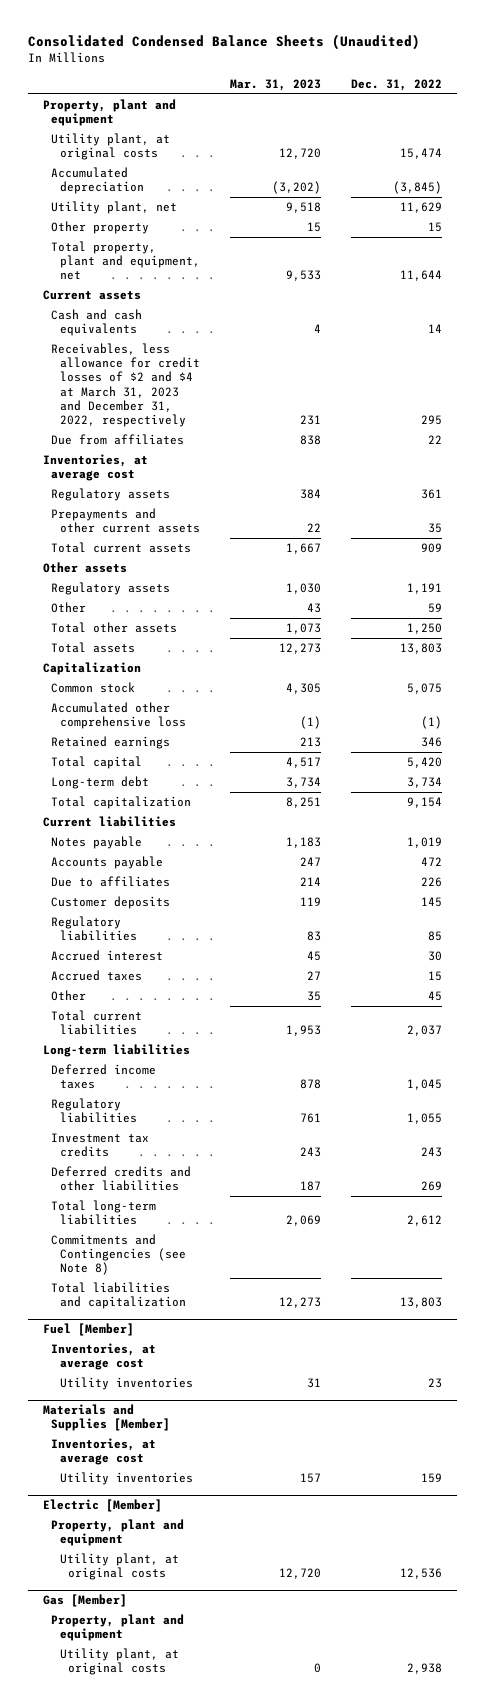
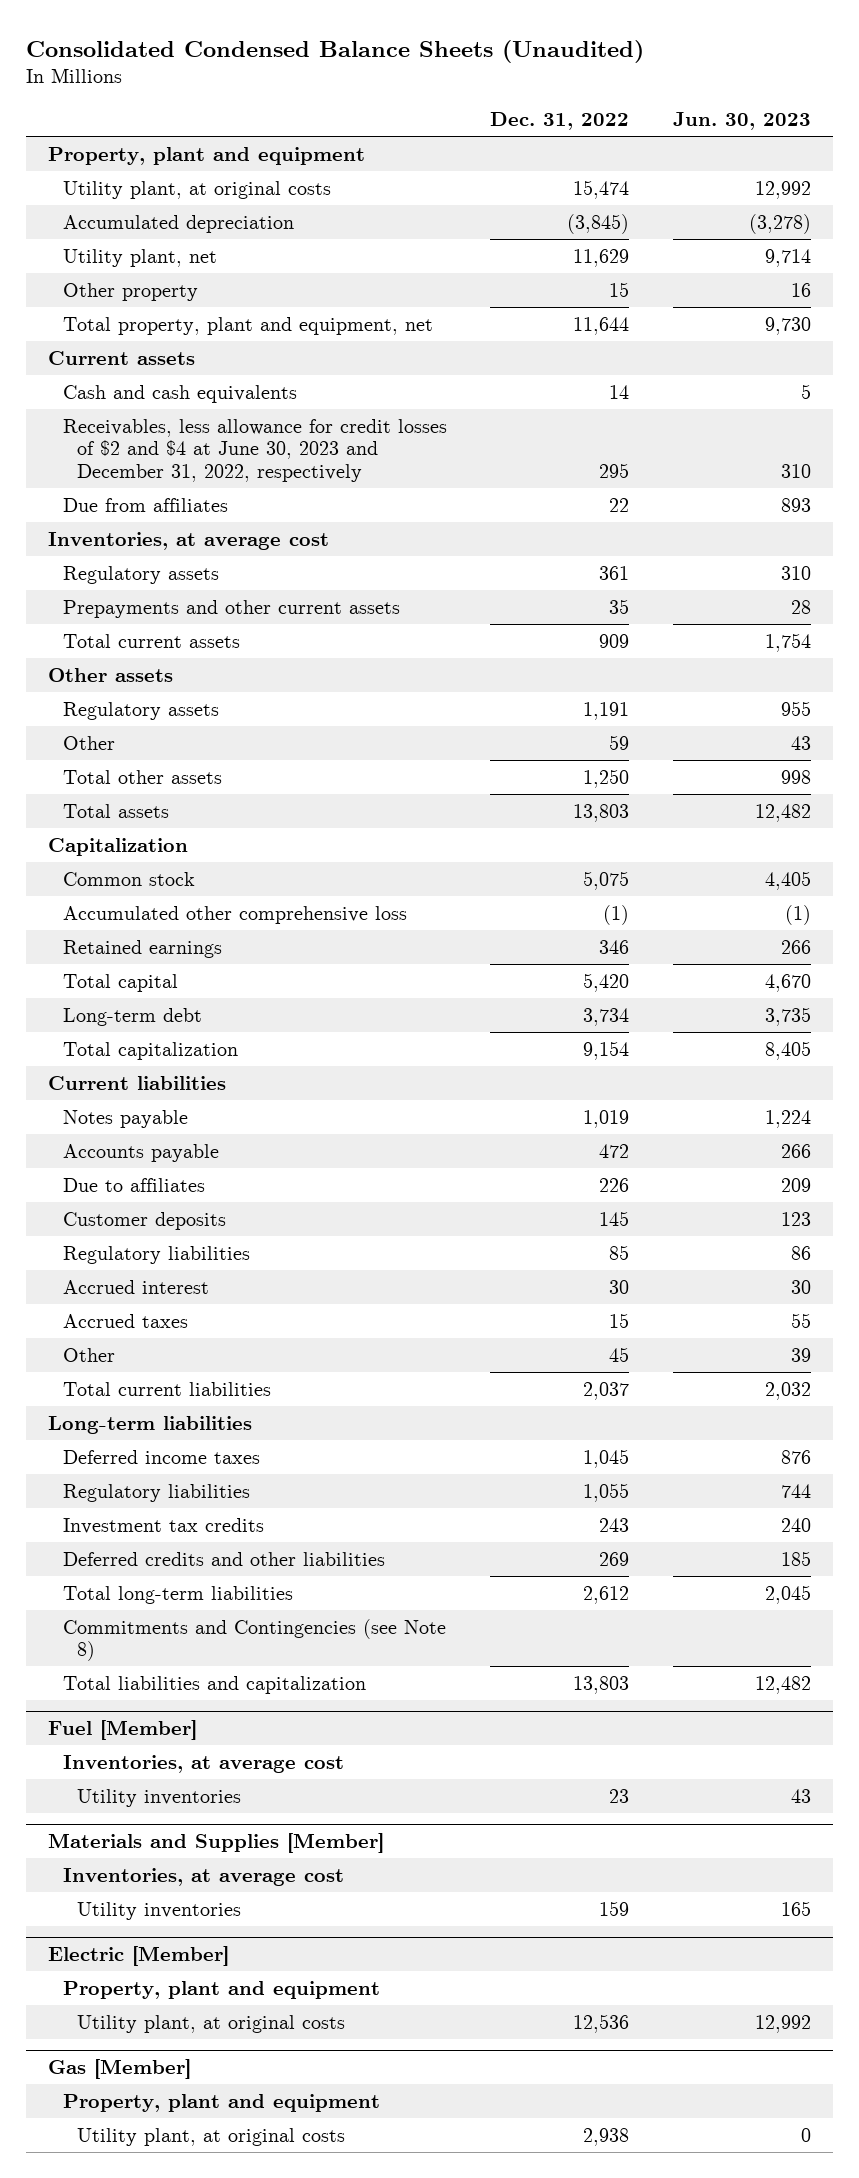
[229,79,321,92] Mar. 31, 2023 -> none
none -> [673,112,812,131] Jun. 30, 2023
[51,343,200,428] Receivables, less allowance for credit losses of $2 and $4 at March 31, 2023 and December 31, 2022, respectively -> [62,418,447,482] Receivables, less allowance for credit losses of $2 and $4 at June 30, 2023 and December 31, 2022, respectively

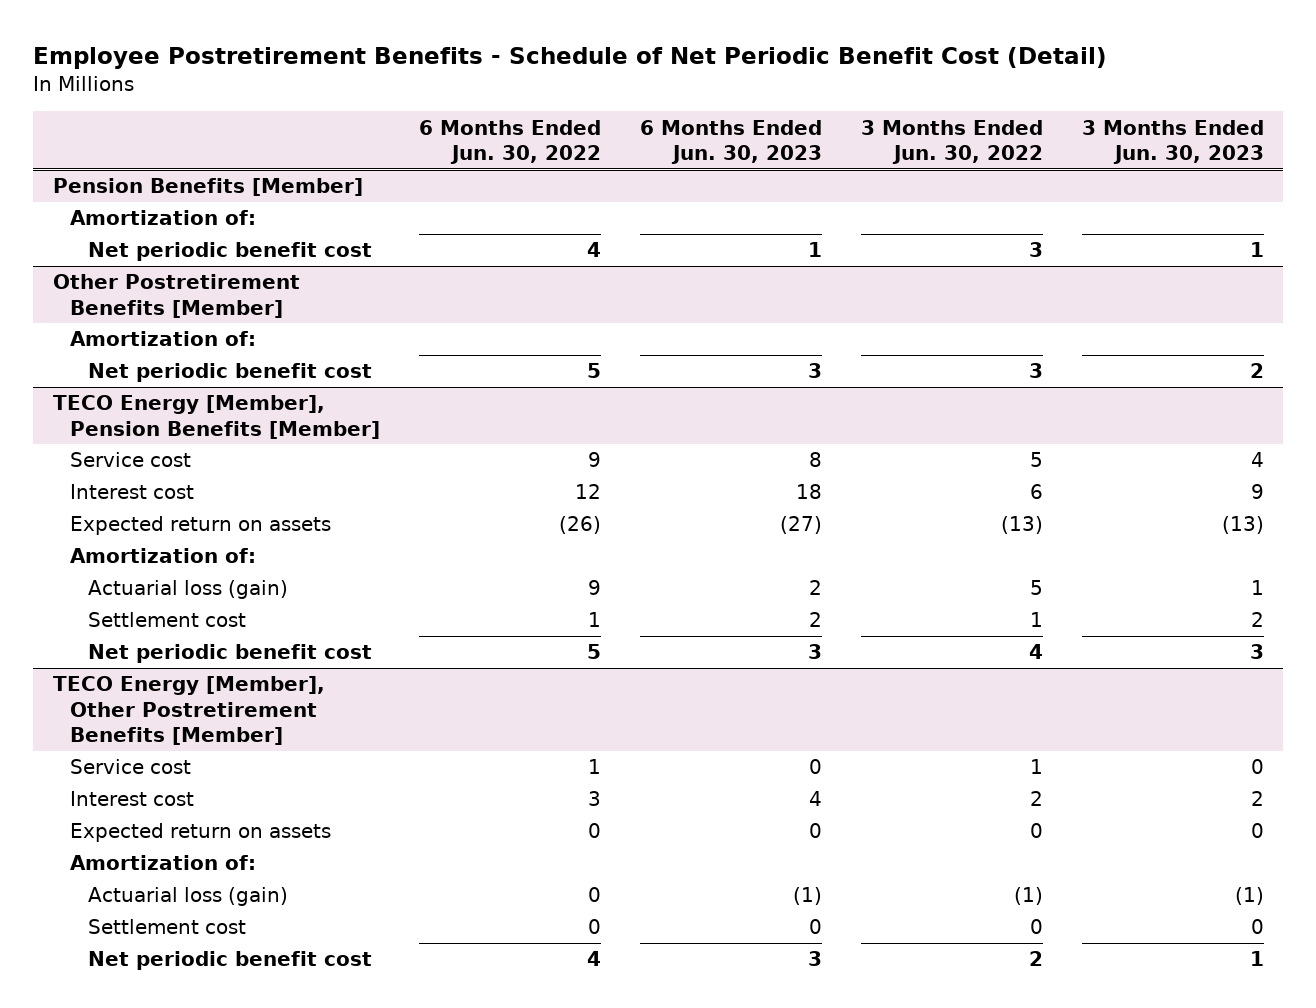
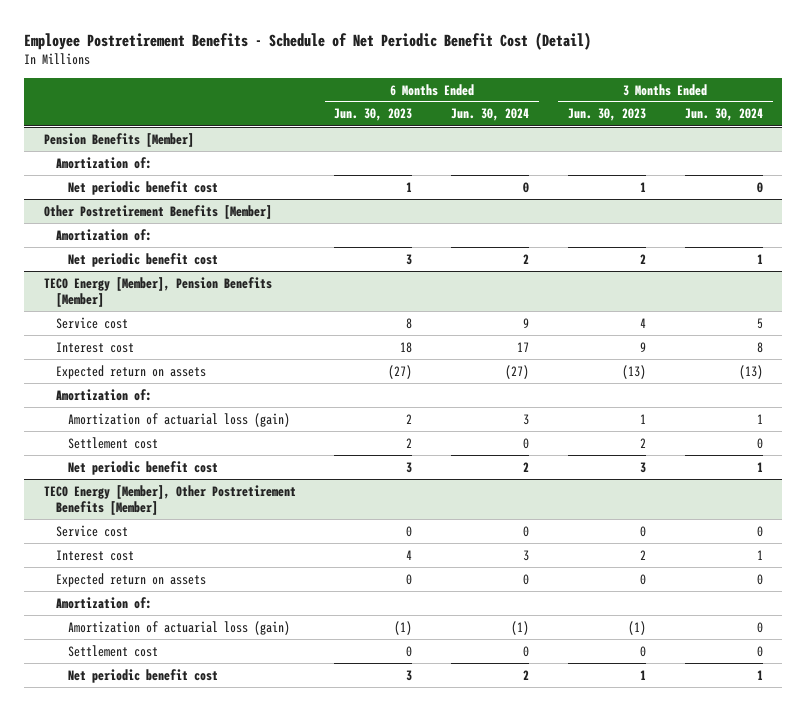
[418,119,601,165] 6 Months Ended Jun. 30, 2022 -> none
[860,119,1043,165] 3 Months Ended Jun. 30, 2022 -> none
none -> [451,108,530,122] Jun. 30, 2024
none -> [684,108,763,122] Jun. 30, 2024
[87,580,288,600] Actuarial loss (gain) -> [68,412,291,427] Amortization of actuarial loss (gain)
[87,887,288,907] Actuarial loss (gain) -> [68,620,291,635] Amortization of actuarial loss (gain)

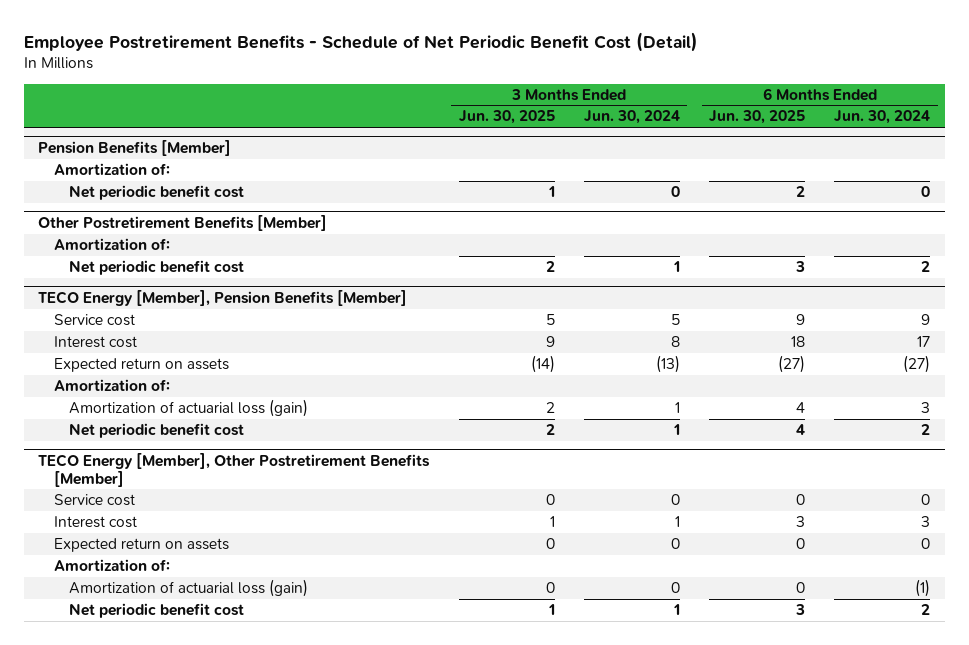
[334,108,413,122] Jun. 30, 2023 -> none
[568,108,647,122] Jun. 30, 2023 -> none
none -> [458,110,555,125] Jun. 30, 2025
none -> [709,110,806,125] Jun. 30, 2025
[68,436,159,449] Settlement cost -> none
[68,644,159,657] Settlement cost -> none

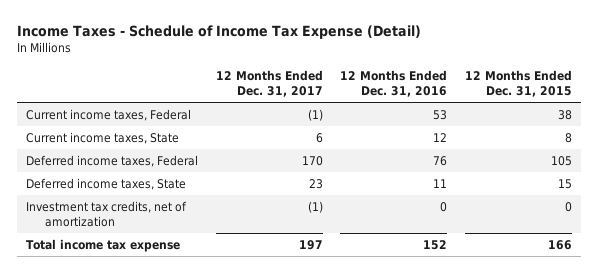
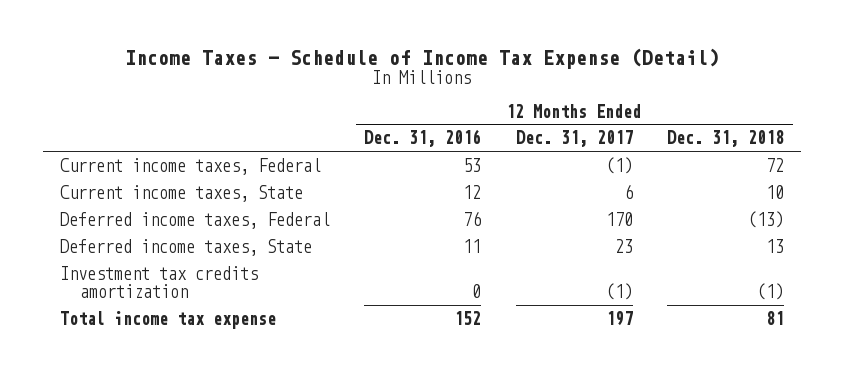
[464,69,572,97] 12 Months Ended Dec. 31, 2015 -> none
none -> [667,130,785,148] Dec. 31, 2018
[26,201,188,227] Investment tax credits, net of amortization -> [59,265,258,298] Investment tax credits amortization

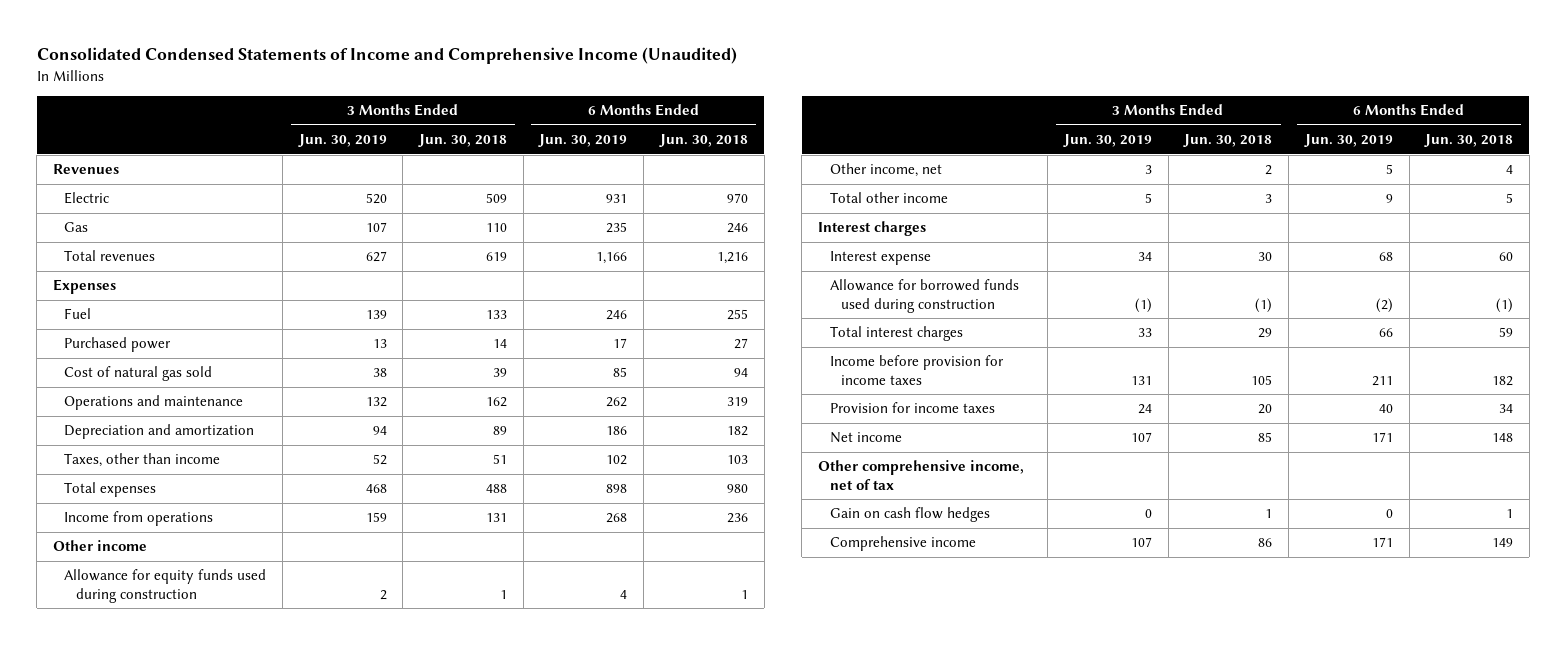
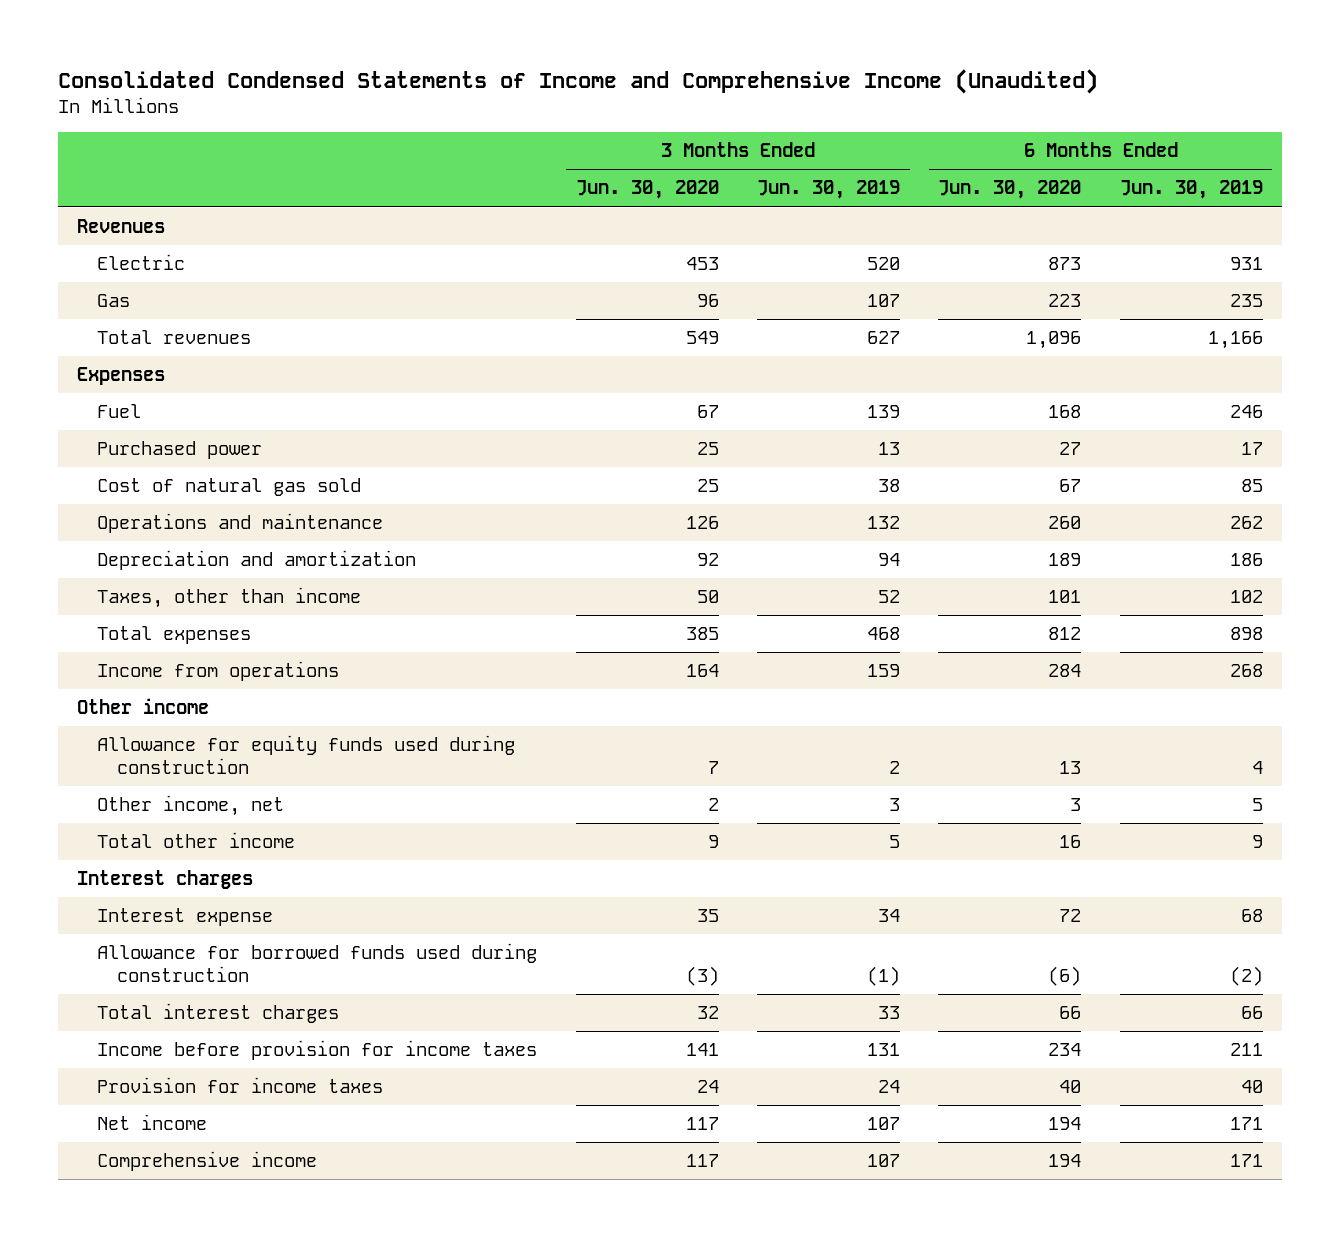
[418,134,508,148] Jun. 30, 2018 -> none
[658,134,748,148] Jun. 30, 2018 -> none
none -> [575,180,719,200] Jun. 30, 2020
none -> [938,180,1082,200] Jun. 30, 2020
[818,460,1025,490] Other comprehensive income, net of tax -> none
[829,507,990,523] Gain on cash flow hedges -> none

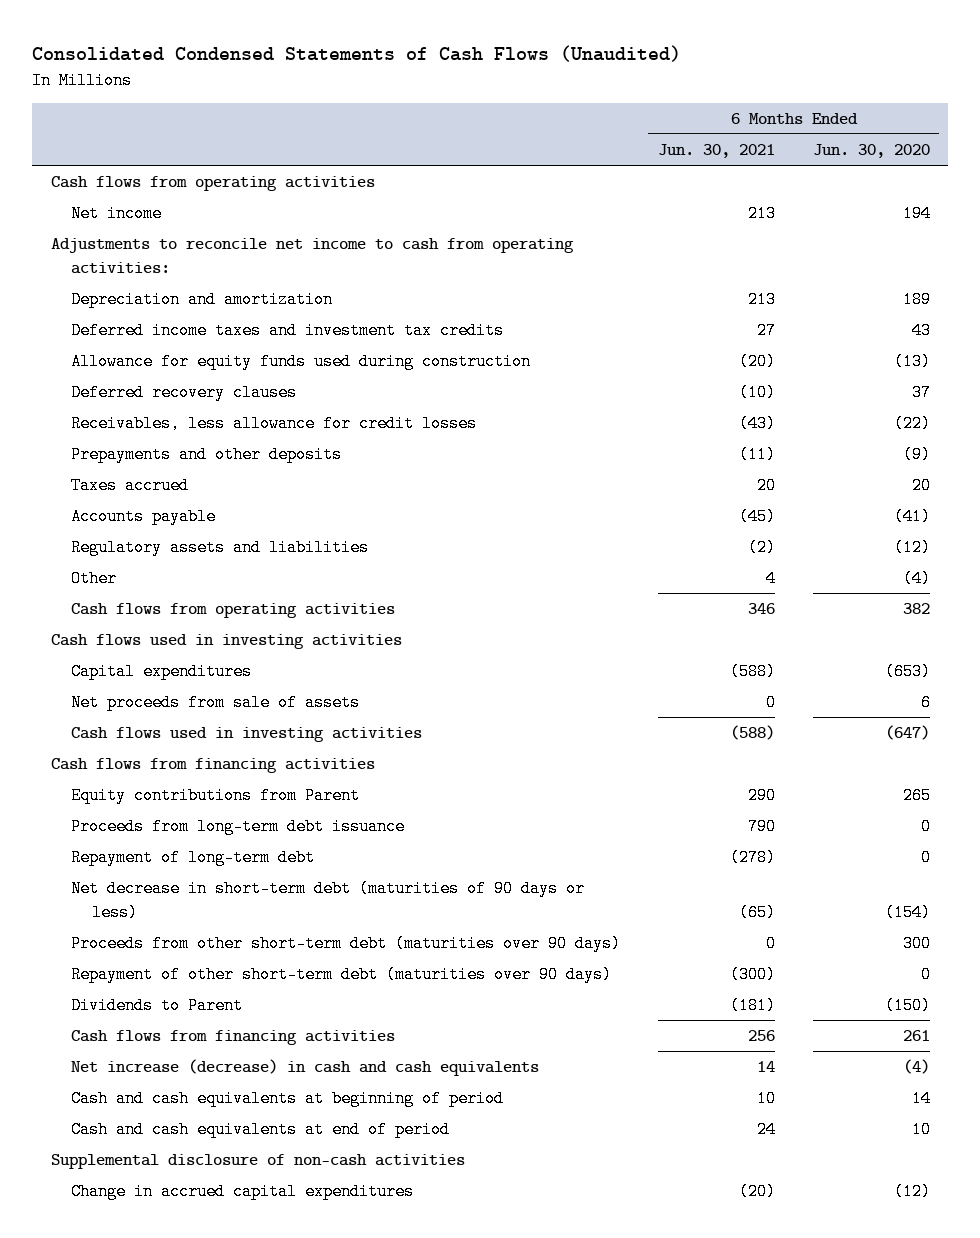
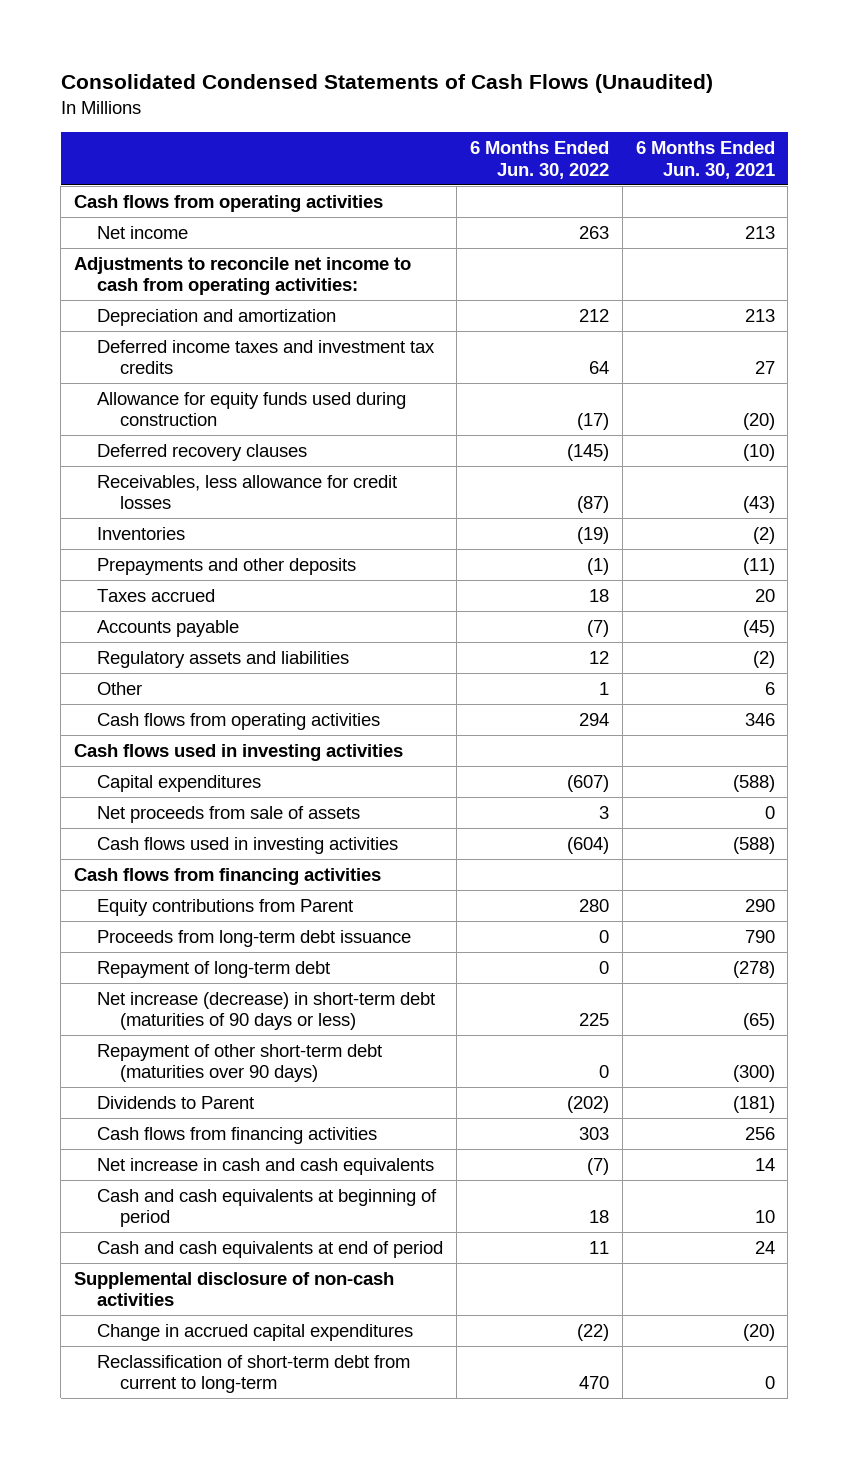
[812,144,930,159] Jun. 30, 2020 -> none
none -> [469,141,609,179] 6 Months Ended Jun. 30, 2022
none -> [96,526,185,540] Inventories
[765,570,776,588] 4 -> [764,681,775,695] 6
[71,935,622,953] Proceeds from other short-term debt (maturities over 90 days) -> none
[71,880,586,921] Net decrease in short-term debt (maturities of 90 days or less) -> [96,991,435,1031] Net increase (decrease) in short-term debt (maturities of 90 days or less)
[71,1059,540,1077] Net increase (decrease) in cash and cash equivalents -> [96,1157,434,1175] Net increase in cash and cash equivalents
none -> [96,1354,410,1394] Reclassification of short-term debt from current to long-term

